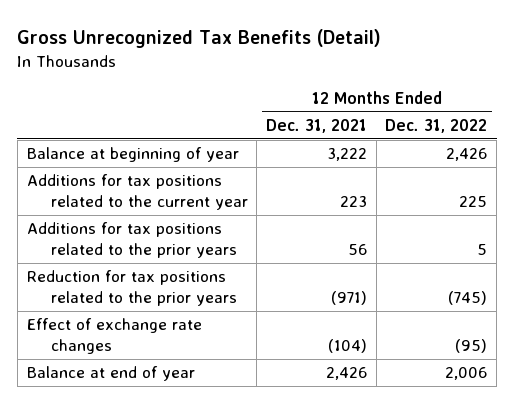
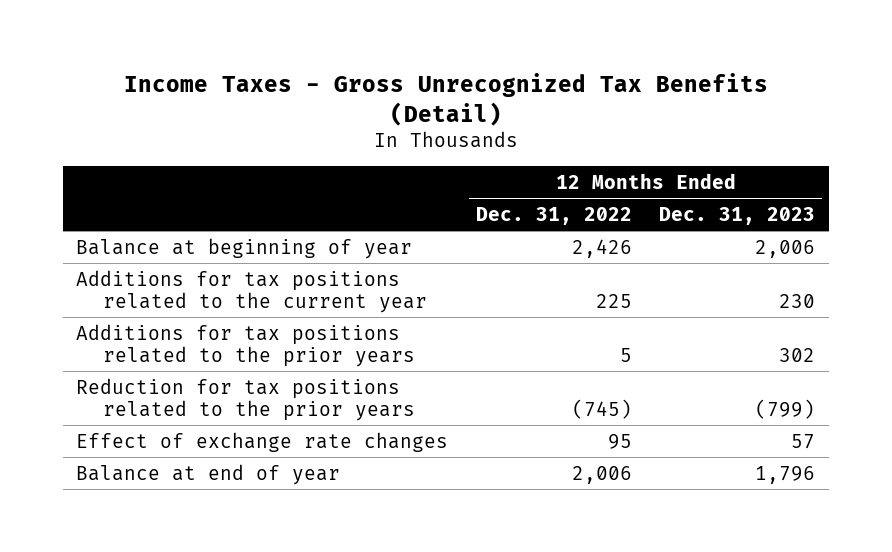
[17,28,382,48] Gross Unrecognized Tax Benefits (Detail) -> [123,73,768,126] Income Taxes - Gross Unrecognized Tax Benefits (Detail)
[266,118,368,133] Dec. 31, 2021 -> none
none -> [659,207,816,226] Dec. 31, 2023
[455,339,488,354] (95) -> [607,433,632,449] 95

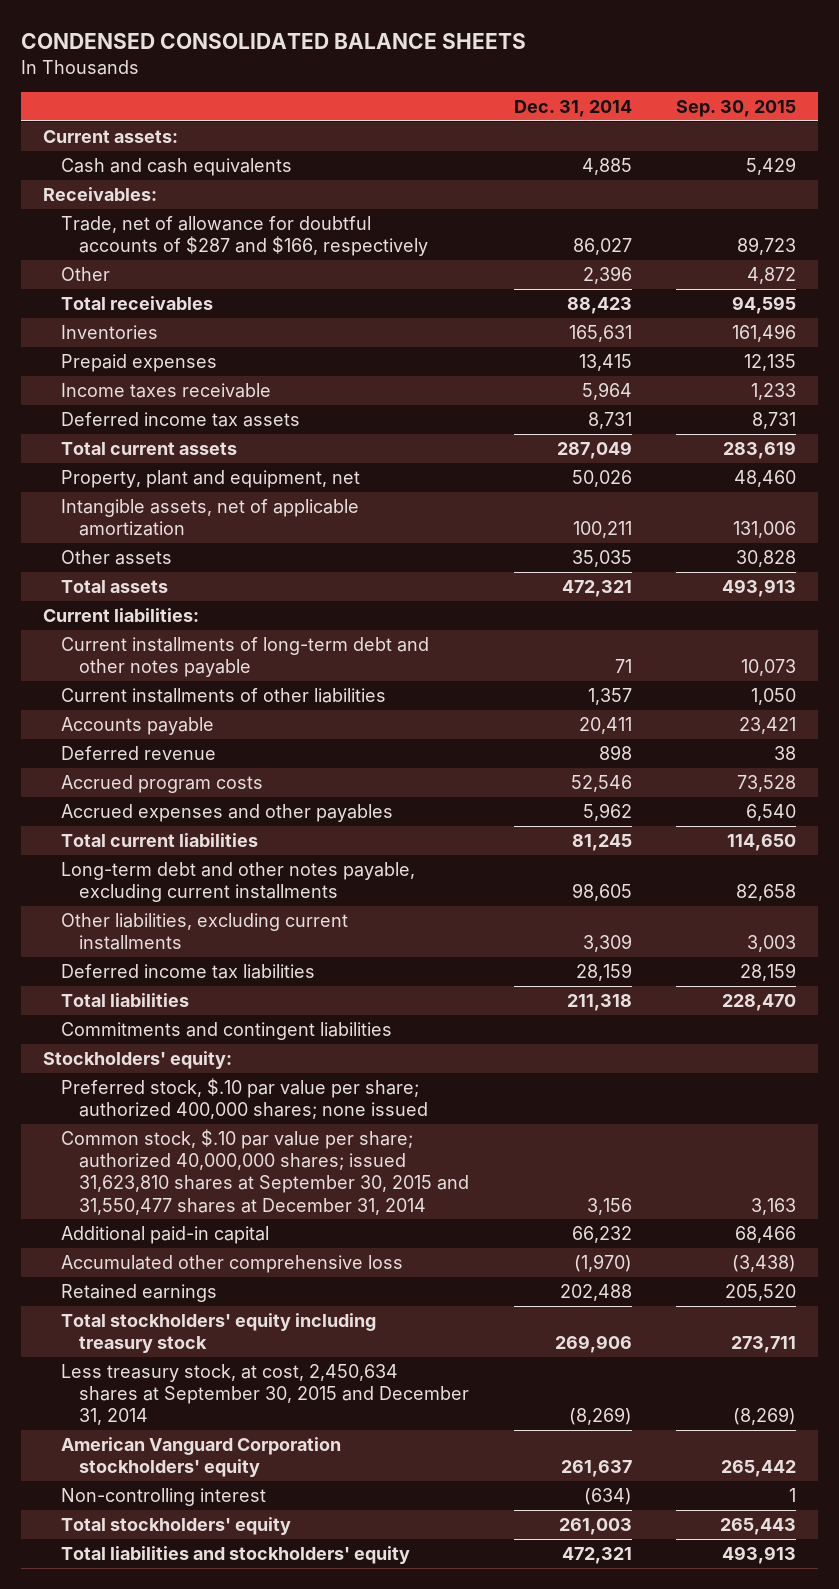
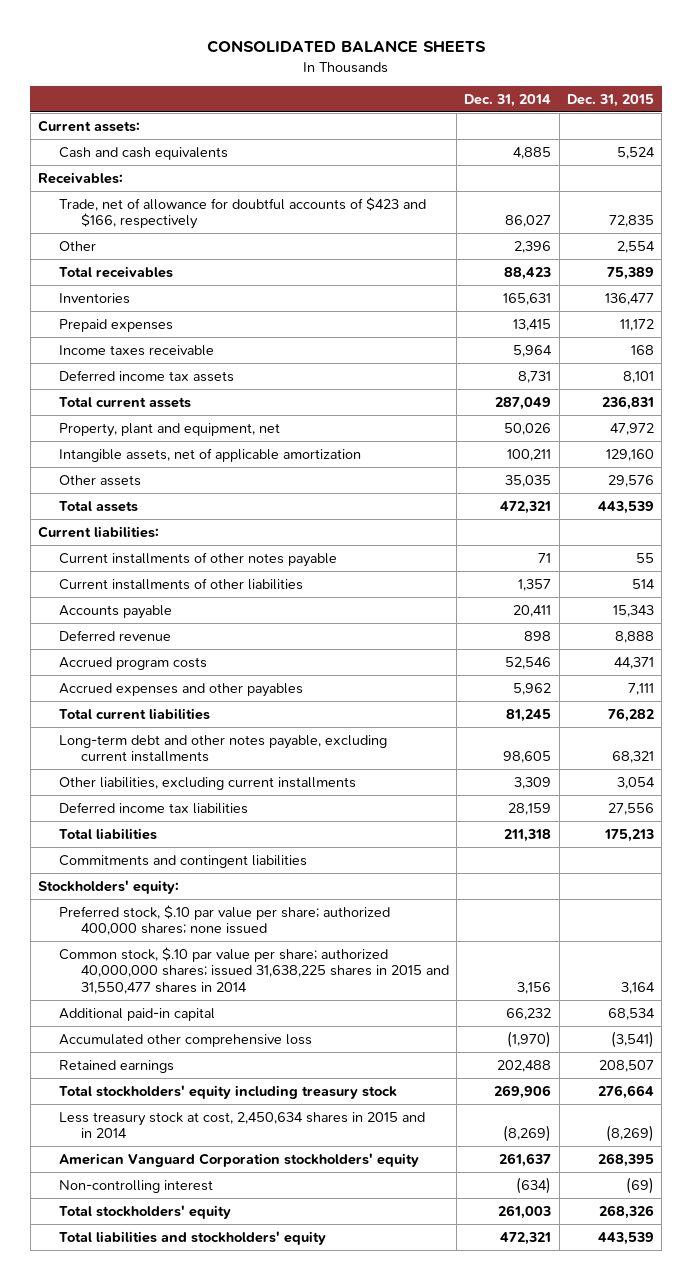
[20,33,526,50] CONDENSED CONSOLIDATED BALANCE SHEETS -> [206,40,486,54] CONSOLIDATED BALANCE SHEETS
[676,99,797,117] Sep. 30, 2015 -> none
none -> [566,93,654,107] Dec. 31, 2015
[61,215,429,257] Trade, net of allowance for doubtful accounts of $287 and $166, respectively -> [59,196,427,230] Trade, net of allowance for doubtful accounts of $423 and $166, respectively
[61,636,430,678] Current installments of long-term debt and other notes payable -> [59,551,338,567] Current installments of other notes payable
[61,1128,470,1215] Common stock, $.10 par value per share; authorized 40,000,000 shares; issued 31,623,810 shares at September 30, 2015 and 31,550,477 shares at December 31, 2014 -> [59,946,449,995] Common stock, $.10 par value per share; authorized 40,000,000 shares; issued 31,638,225 shares in 2015 and 31,550,477 shares in 2014
[61,1363,470,1426] Less treasury stock, at cost, 2,450,634 shares at September 30, 2015 and December 31, 2014 -> [59,1111,426,1139] Less treasury stock at cost, 2,450,634 shares in 2015 and in 2014

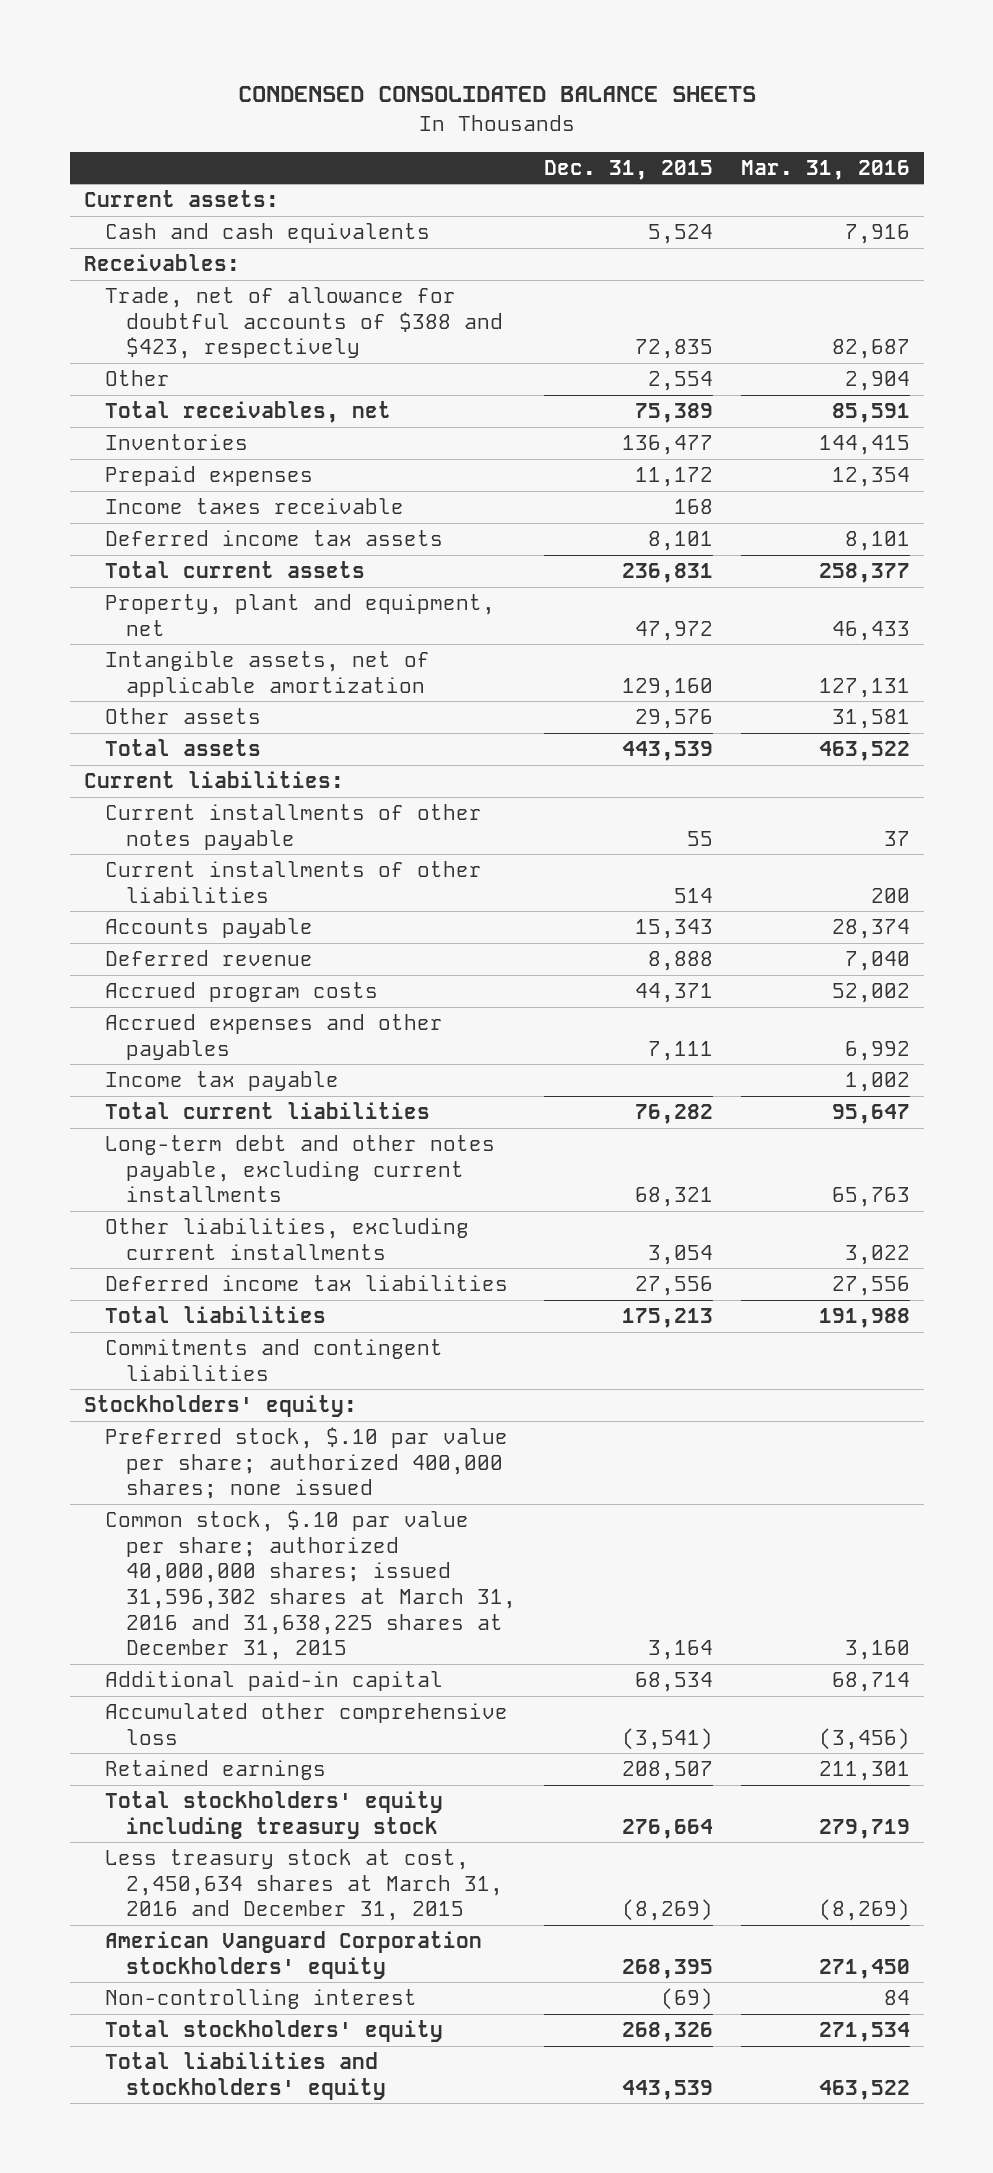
[206,40,486,54] CONSOLIDATED BALANCE SHEETS -> [237,86,756,103] CONDENSED CONSOLIDATED BALANCE SHEETS
[464,93,552,107] Dec. 31, 2014 -> none
none -> [740,159,910,180] Mar. 31, 2016
[59,196,427,230] Trade, net of allowance for doubtful accounts of $423 and $166, respectively -> [104,287,503,360] Trade, net of allowance for doubtful accounts of $388 and $423, respectively
[59,265,174,278] Total receivables -> [104,401,391,424] Total receivables, net
none -> [104,1071,339,1092] Income tax payable
[59,946,449,995] Common stock, $.10 par value per share; authorized 40,000,000 shares; issued 31,638,225 shares in 2015 and 31,550,477 shares in 2014 -> [104,1510,516,1661] Common stock, $.10 par value per share; authorized 40,000,000 shares; issued 31,596,302 shares at March 31, 2016 and 31,638,225 shares at December 31, 2015
[59,1111,426,1139] Less treasury stock at cost, 2,450,634 shares in 2015 and in 2014 -> [104,1849,503,1922] Less treasury stock at cost, 2,450,634 shares at March 31, 2016 and December 31, 2015

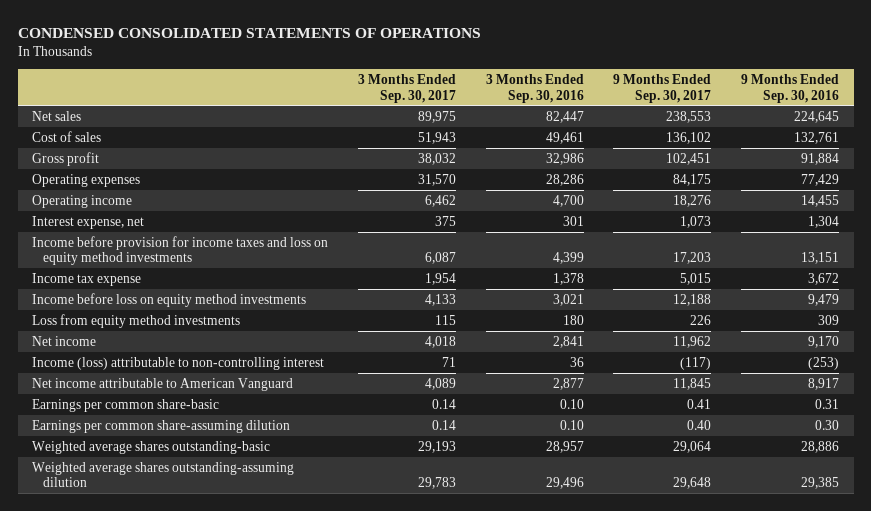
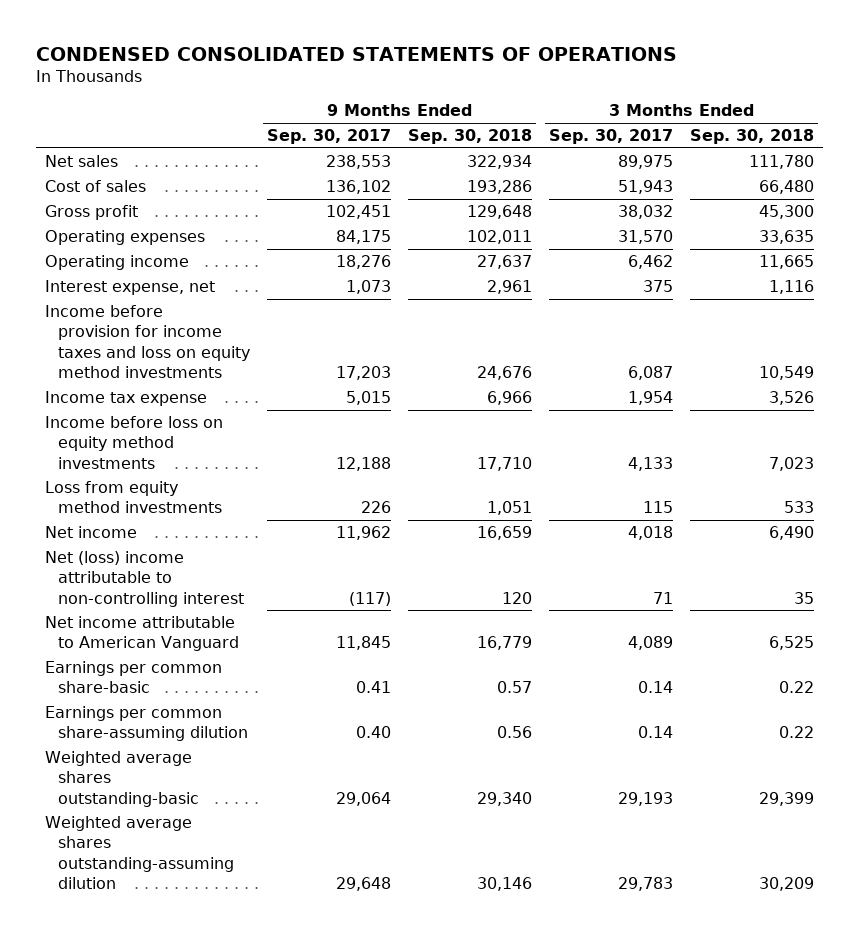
[485,74,584,103] 3 Months Ended Sep. 30, 2016 -> none
[740,74,839,103] 9 Months Ended Sep. 30, 2016 -> none
none -> [408,129,533,145] Sep. 30, 2018
none -> [690,129,815,145] Sep. 30, 2018
[32,356,325,370] Income (loss) attributable to non-controlling interest -> [44,551,245,607] Net (loss) income attributable to non-controlling interest

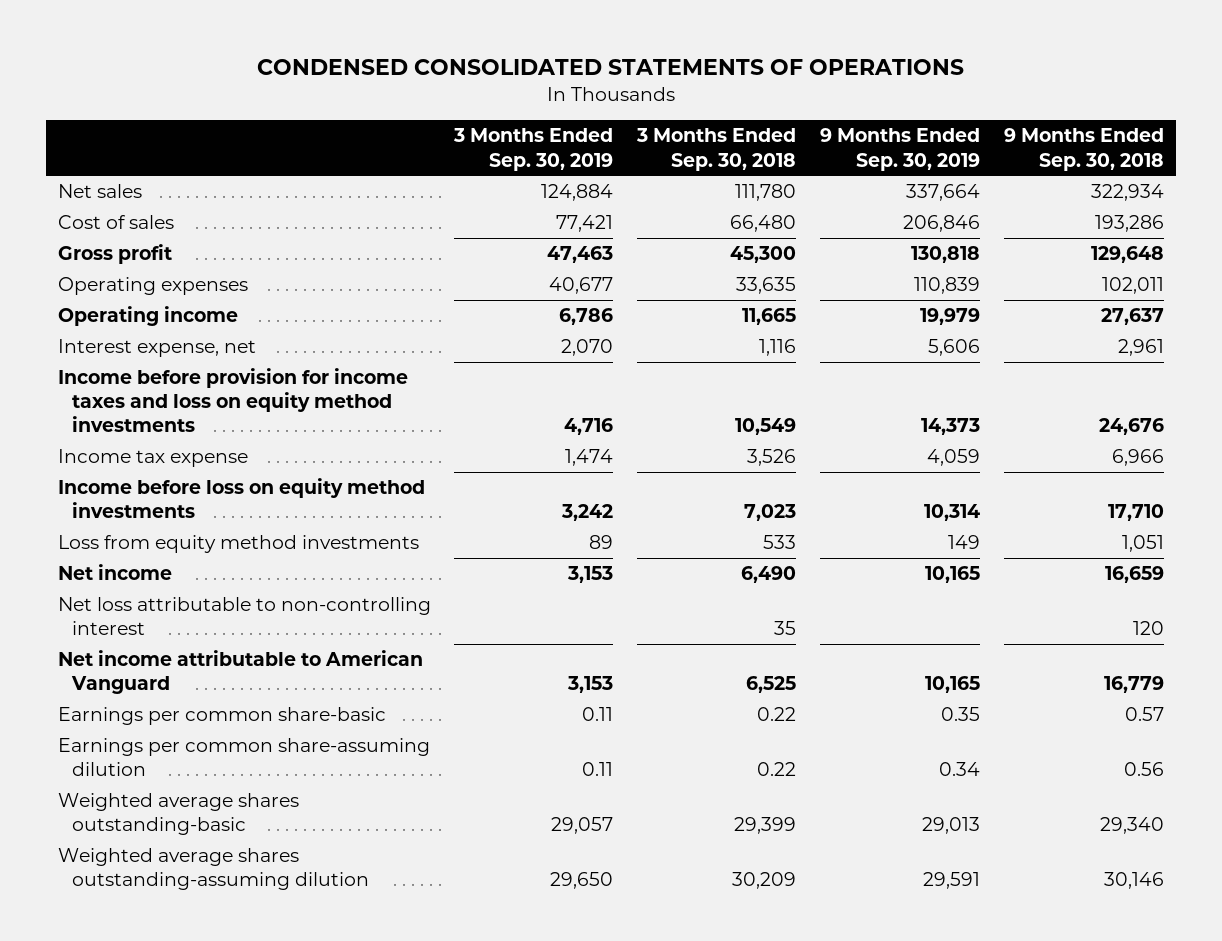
[267,129,392,145] Sep. 30, 2017 -> none
[549,129,674,145] Sep. 30, 2017 -> none
none -> [453,128,614,171] 3 Months Ended Sep. 30, 2019
none -> [820,128,981,171] 9 Months Ended Sep. 30, 2019
[44,551,245,607] Net (loss) income attributable to non-controlling interest -> [57,597,431,636] Net loss attributable to non-controlling interest

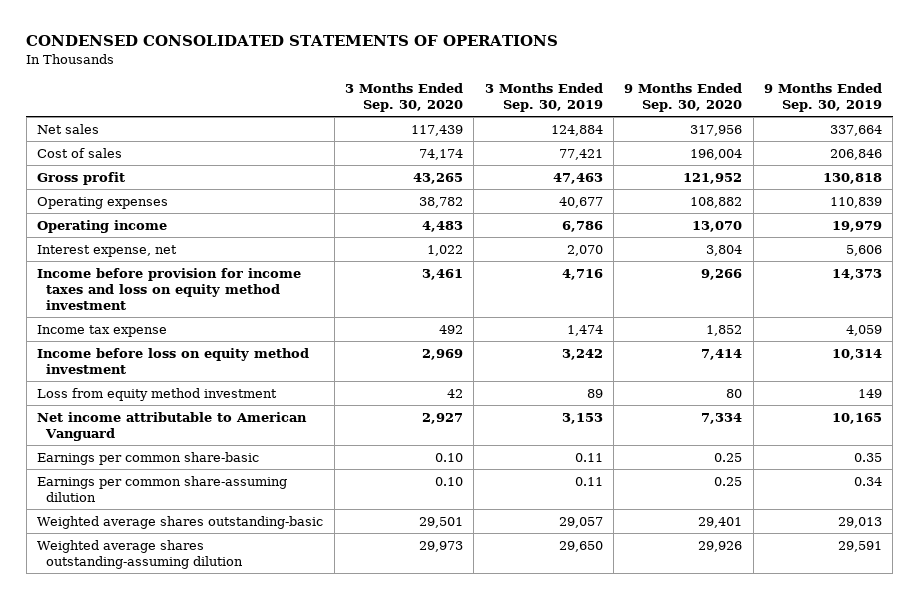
[636,128,797,171] 3 Months Ended Sep. 30, 2018 -> none
[1004,128,1165,171] 9 Months Ended Sep. 30, 2018 -> none
none -> [344,82,463,112] 3 Months Ended Sep. 30, 2020
none -> [624,82,743,112] 9 Months Ended Sep. 30, 2020
[57,368,408,433] Income before provision for income taxes and loss on equity method investments -> [37,267,302,310] Income before provision for income taxes and loss on equity method investment
[57,564,172,581] Net income -> none
[57,597,431,636] Net loss attributable to non-controlling interest -> none
[57,478,425,519] Income before loss on equity method investments -> [37,347,310,374] Income before loss on equity method investment
[57,535,419,554] Loss from equity method investments -> [37,387,278,401] Loss from equity method investment

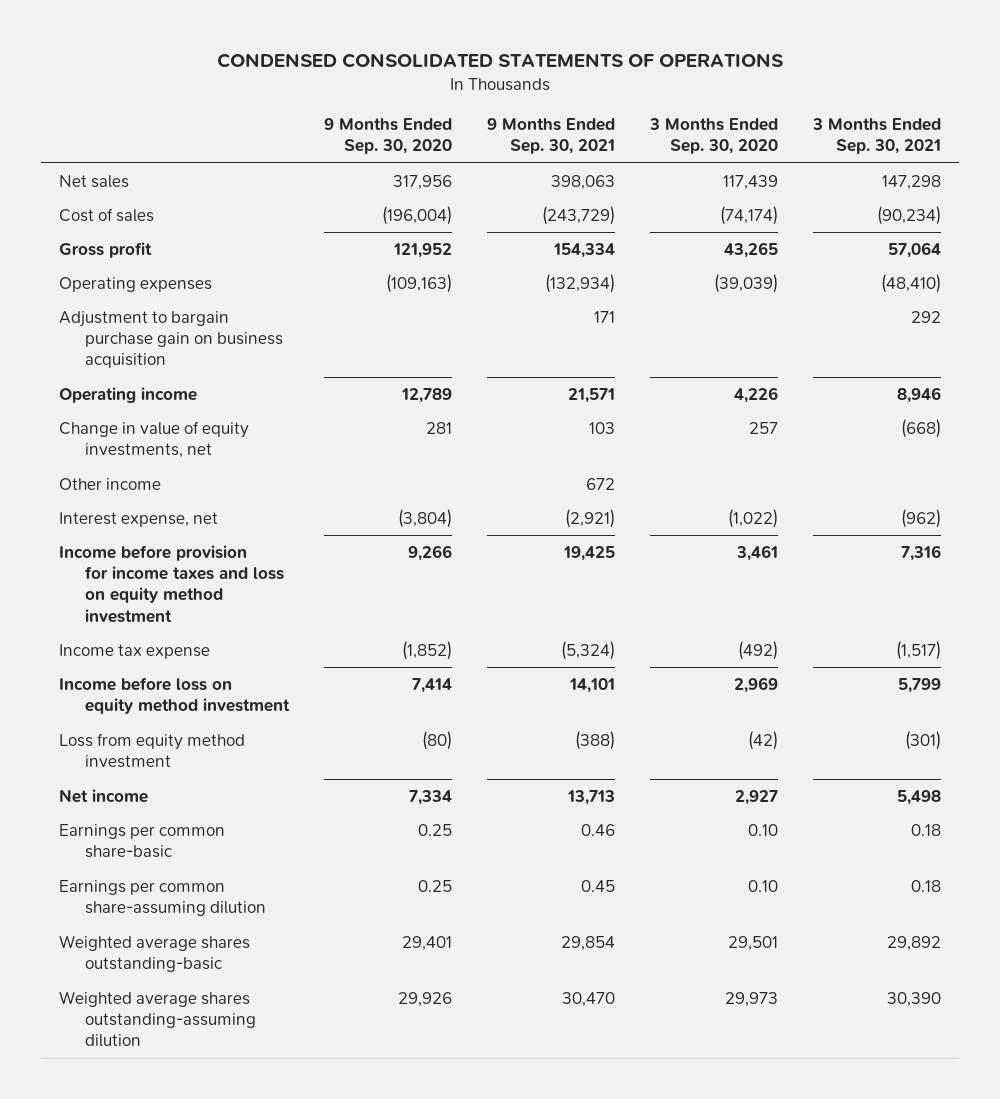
[484,82,603,112] 3 Months Ended Sep. 30, 2019 -> none
[763,82,882,112] 9 Months Ended Sep. 30, 2019 -> none
none -> [487,117,616,155] 9 Months Ended Sep. 30, 2021
none -> [812,117,942,155] 3 Months Ended Sep. 30, 2021
[418,148,463,160] 74,174 -> [720,205,779,225] (74,174)
[690,148,743,160] 196,004 -> [381,205,452,225] (196,004)
[418,196,463,208] 38,782 -> [714,273,779,293] (39,039)
[690,196,743,208] 108,882 -> [385,273,452,293] (109,163)
none -> [58,310,283,369] Adjustment to bargain purchase gain on business acquisition
[421,220,463,232] 4,483 -> [734,386,779,403] 4,226
[692,220,743,232] 13,070 -> [400,387,452,403] 12,789
none -> [58,420,249,459] Change in value of equity investments, net
none -> [58,477,161,490] Other income
[426,244,463,256] 1,022 -> [728,508,779,528] (1,022)
[706,244,743,256] 3,804 -> [397,508,452,528] (3,804)
[438,324,463,334] 492 -> [738,640,779,660] (492)
[706,324,743,336] 1,852 -> [401,640,452,660] (1,852)
[446,388,463,398] 42 -> [748,730,779,750] (42)
[726,388,743,398] 80 -> [421,730,452,750] (80)
[37,411,308,441] Net income attributable to American Vanguard -> [58,788,148,803] Net income

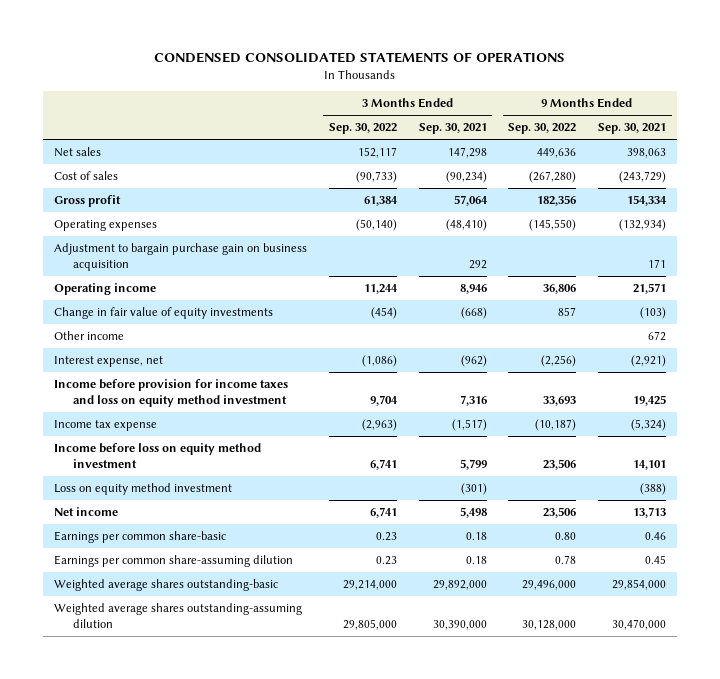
[323,117,452,155] 9 Months Ended Sep. 30, 2020 -> none
[649,117,779,155] 3 Months Ended Sep. 30, 2020 -> none
none -> [328,123,397,135] Sep. 30, 2022
none -> [508,123,577,135] Sep. 30, 2022
[58,420,249,459] Change in value of equity investments, net -> [53,307,273,320] Change in fair value of equity investments
[589,421,616,434] 103 -> [640,307,667,320] (103)
[58,732,245,769] Loss from equity method investment -> [53,483,232,496] Loss on equity method investment
[561,935,616,951] 29,854 -> [612,579,667,591] 29,854,000
[887,935,942,951] 29,892 -> [432,580,487,591] 29,892,000
[562,991,616,1007] 30,470 -> [612,618,667,630] 30,470,000
[887,991,942,1007] 30,390 -> [432,619,487,630] 30,390,000

